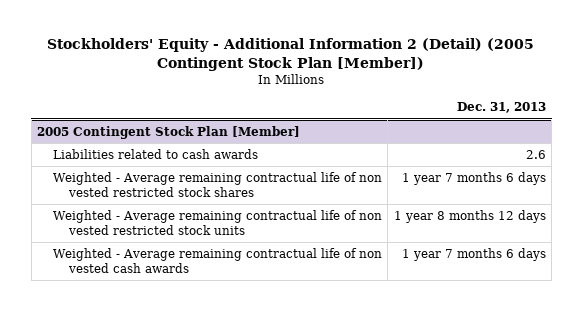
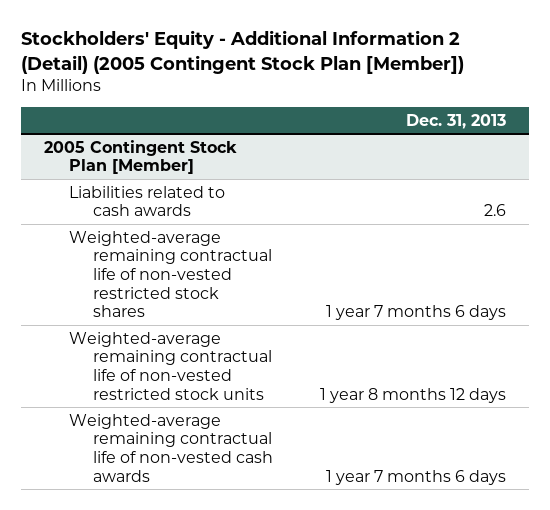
[52,172,382,197] Weighted - Average remaining contractual life of non vested restricted stock shares -> [68,230,273,318] Weighted-average remaining contractual life of non-vested restricted stock shares
[52,210,382,235] Weighted - Average remaining contractual life of non vested restricted stock units -> [68,331,273,400] Weighted-average remaining contractual life of non-vested restricted stock units
[52,248,382,273] Weighted - Average remaining contractual life of non vested cash awards -> [68,413,274,482] Weighted-average remaining contractual life of non-vested cash awards

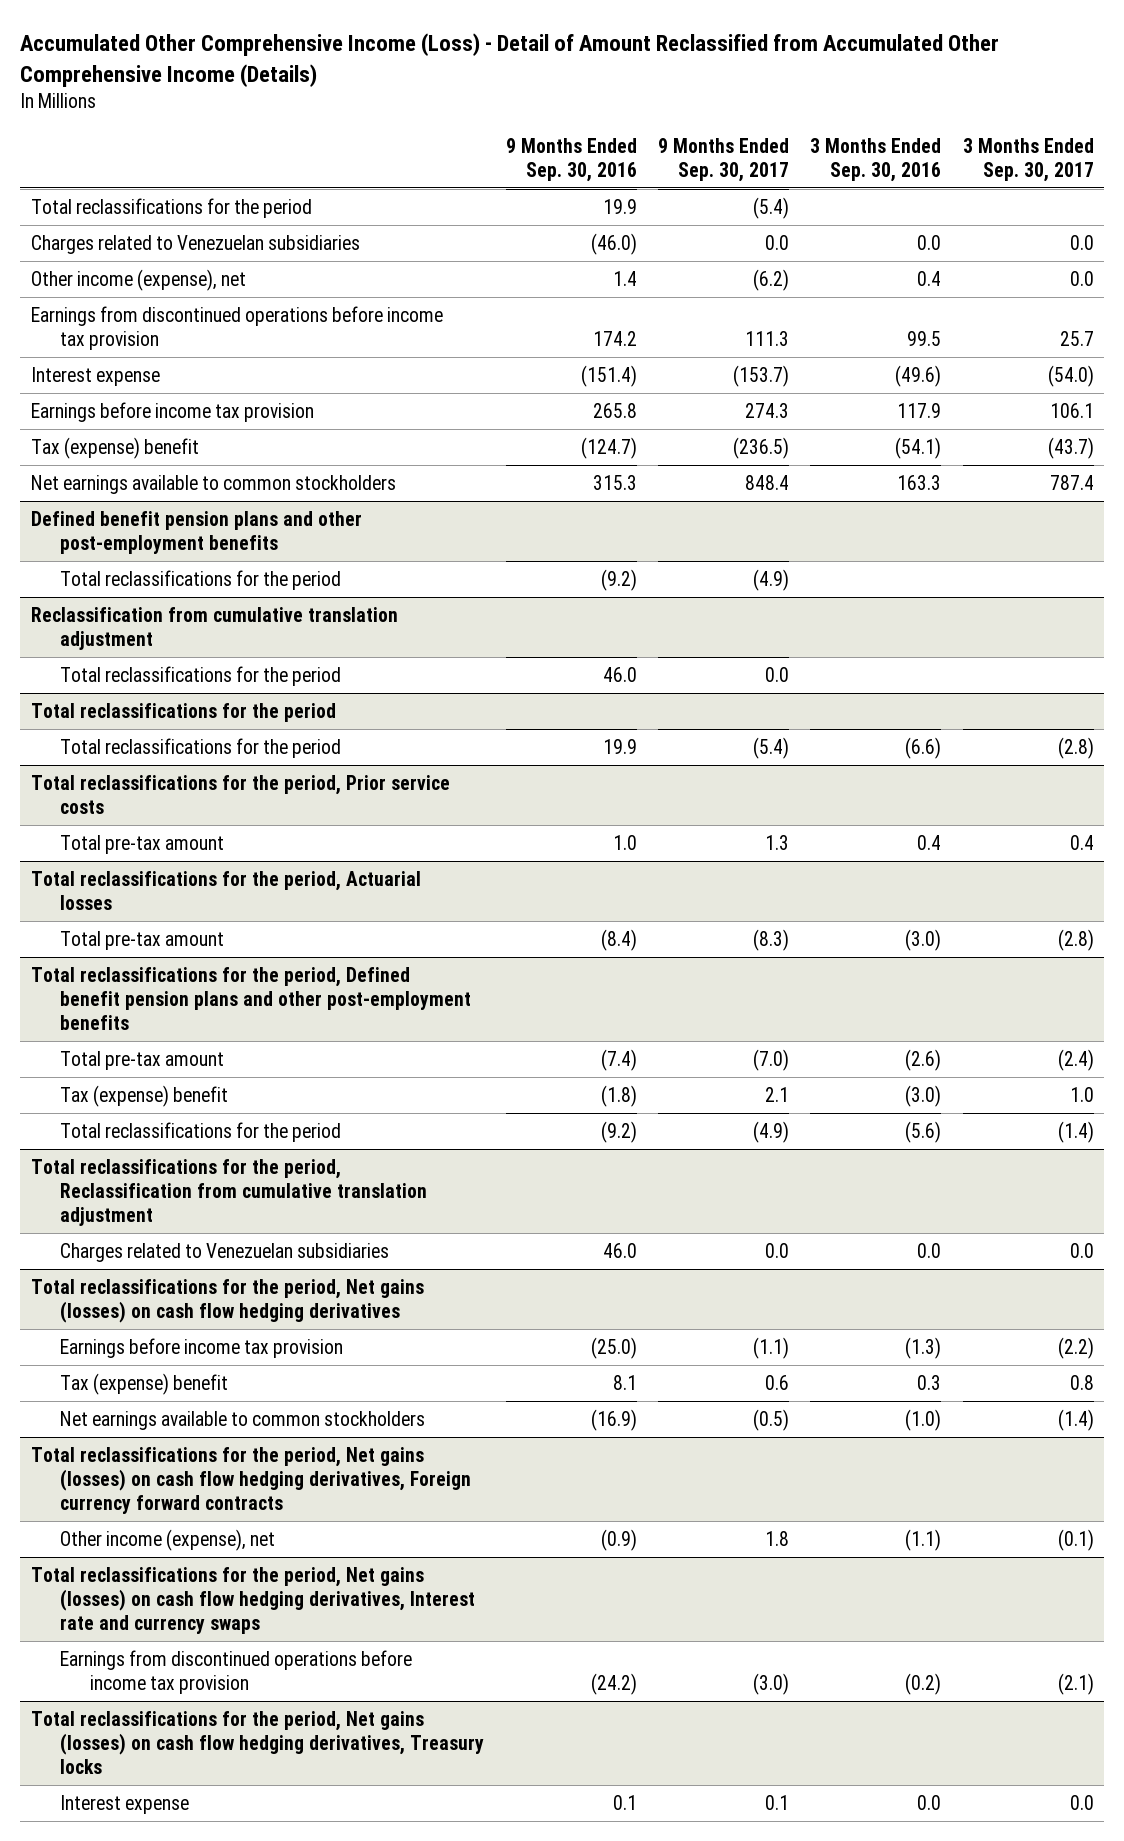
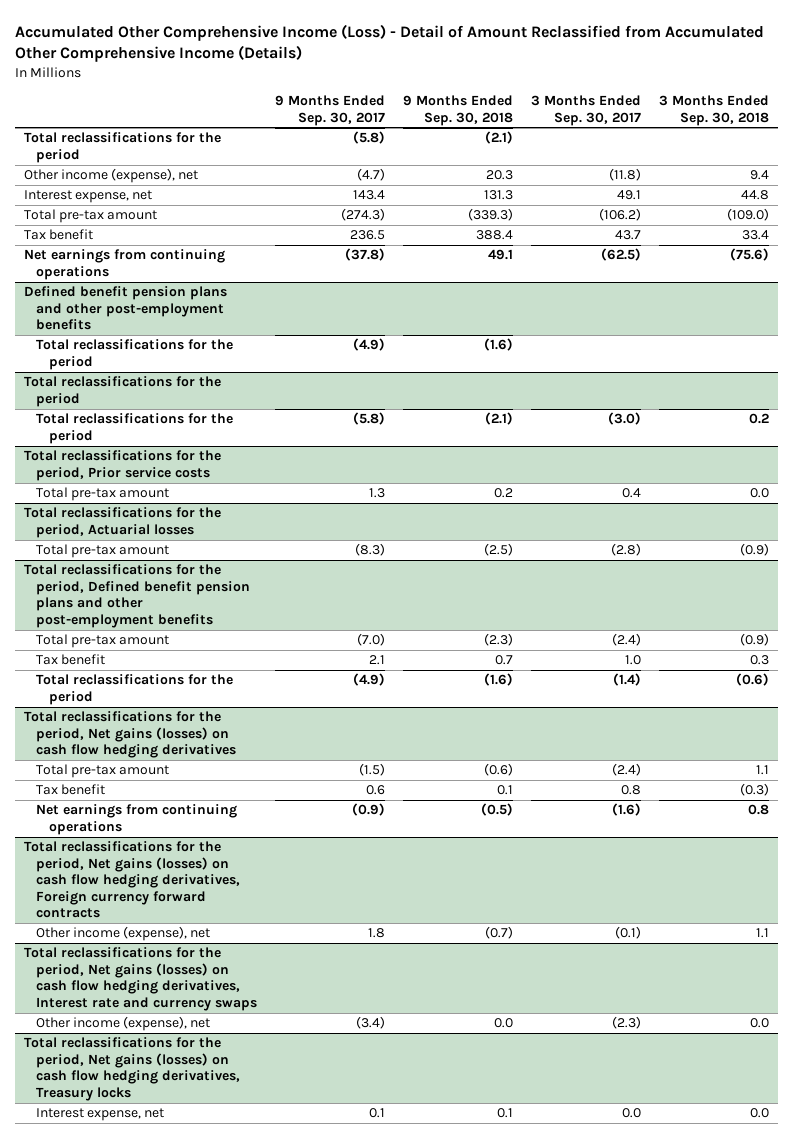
[505,137,637,183] 9 Months Ended Sep. 30, 2016 -> none
[810,137,942,183] 3 Months Ended Sep. 30, 2016 -> none
none -> [403,95,514,126] 9 Months Ended Sep. 30, 2018
none -> [658,95,769,126] 3 Months Ended Sep. 30, 2018
[30,234,360,254] Charges related to Venezuelan subsidiaries -> none
[30,305,443,351] Earnings from discontinued operations before income tax provision -> none
[30,401,314,422] Earnings before income tax provision -> none
[30,474,396,494] Net earnings available to common stockholders -> none
[752,196,789,219] (5.4) -> [353,131,386,145] (5.8)
[752,268,789,291] (6.2) -> [357,168,386,182] (4.7)
[1069,270,1094,286] 0.0 -> [608,168,641,182] (11.8)
[30,366,160,386] Interest expense -> [24,190,153,204] Interest expense, net
[732,364,789,387] (153.7) -> [353,190,386,201] 143.4
[1047,364,1094,387] (54.0) -> [616,190,641,201] 49.1
none -> [24,209,158,224] Total pre-tax amount
[30,436,199,459] Tax (expense) benefit -> [24,229,94,241] Tax benefit
[732,436,789,459] (236.5) -> [350,230,386,241] 236.5
[1047,436,1094,459] (43.7) -> [614,230,641,241] 43.7
none -> [24,249,226,280] Net earnings from continuing operations
[30,606,398,651] Reclassification from cumulative translation adjustment -> none
[60,665,342,686] Total reclassifications for the period -> none
[752,736,789,759] (5.4) -> [353,412,386,426] (5.8)
[1057,736,1094,759] (2.8) -> [607,412,641,426] (3.0)
[60,1084,229,1107] Tax (expense) benefit -> [36,654,106,666] Tax benefit
[30,1158,428,1227] Total reclassifications for the period, Reclassification from cumulative translation adjustment -> none
[60,1242,390,1262] Charges related to Venezuelan subsidiaries -> none
[60,1337,344,1358] Earnings before income tax provision -> none
[60,1410,426,1430] Net earnings available to common stockholders -> none
none -> [36,764,170,779] Total pre-tax amount
[60,1372,229,1395] Tax (expense) benefit -> [36,784,106,796] Tax benefit
none -> [36,804,238,835] Net earnings from continuing operations
[60,1649,413,1695] Earnings from discontinued operations before income tax provision -> none
none -> [36,1016,211,1032] Other income (expense), net
[60,1794,190,1814] Interest expense -> [36,1108,165,1122] Interest expense, net

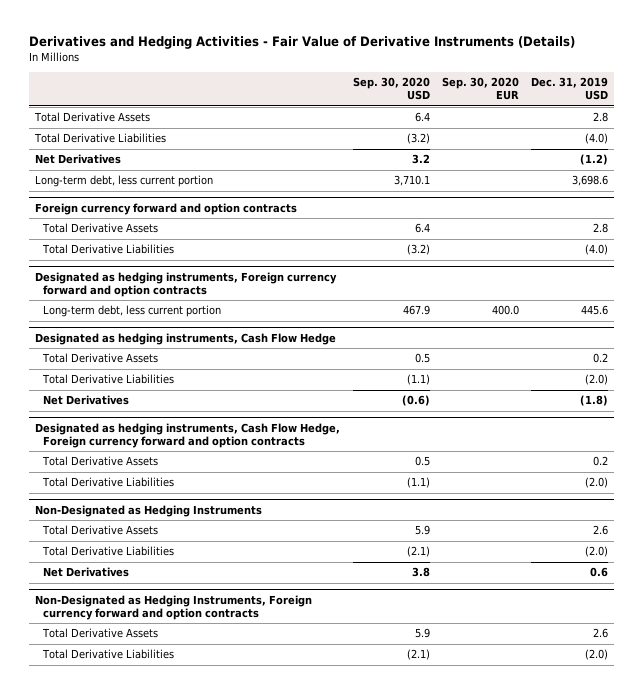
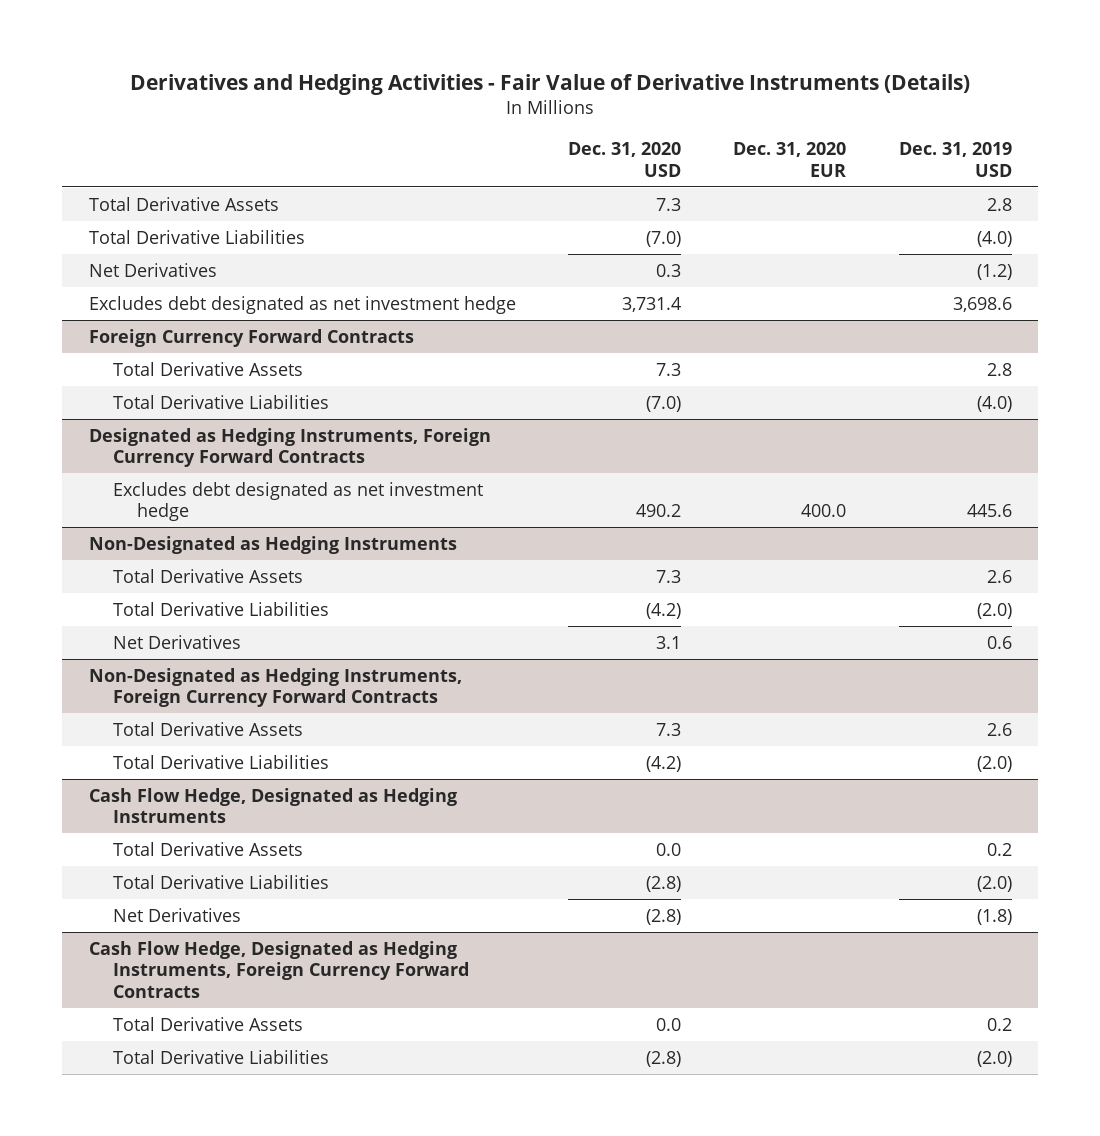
[352,77,430,101] Sep. 30, 2020 USD -> none
[441,77,519,101] Sep. 30, 2020 EUR -> none
none -> [567,142,681,177] Dec. 31, 2020 USD
none -> [733,142,847,177] Dec. 31, 2020 EUR
[35,175,214,188] Long-term debt, less current portion -> [88,295,516,314] Excludes debt designated as net investment hedge
[35,202,298,215] Foreign currency forward and option contracts -> [88,328,414,347] Foreign Currency Forward Contracts
[35,332,337,345] Designated as hedging instruments, Cash Flow Hedge -> none
[42,353,159,364] Total Derivative Assets -> none
[42,374,175,385] Total Derivative Liabilities -> none
[43,395,130,406] Net Derivatives -> none
[35,422,341,448] Designated as hedging instruments, Cash Flow Hedge, Foreign currency forward and option contracts -> none
[42,456,159,467] Total Derivative Assets -> none
[42,477,175,488] Total Derivative Liabilities -> none
[35,271,338,297] Designated as hedging instruments, Foreign currency forward and option contracts -> [88,427,491,468] Designated as Hedging Instruments, Foreign Currency Forward Contracts
[43,305,222,318] Long-term debt, less current portion -> [112,481,483,522] Excludes debt designated as net investment hedge
[35,594,313,620] Non-Designated as Hedging Instruments, Foreign currency forward and option contracts -> [88,667,462,708] Non-Designated as Hedging Instruments, Foreign Currency Forward Contracts
none -> [88,787,457,824] Cash Flow Hedge, Designated as Hedging Instruments
none -> [112,841,303,856] Total Derivative Assets
none -> [112,874,329,889] Total Derivative Liabilities
none -> [112,907,241,922] Net Derivatives
none -> [88,940,469,998] Cash Flow Hedge, Designated as Hedging Instruments, Foreign Currency Forward Contracts
none -> [112,1016,303,1031] Total Derivative Assets
none -> [112,1049,329,1064] Total Derivative Liabilities

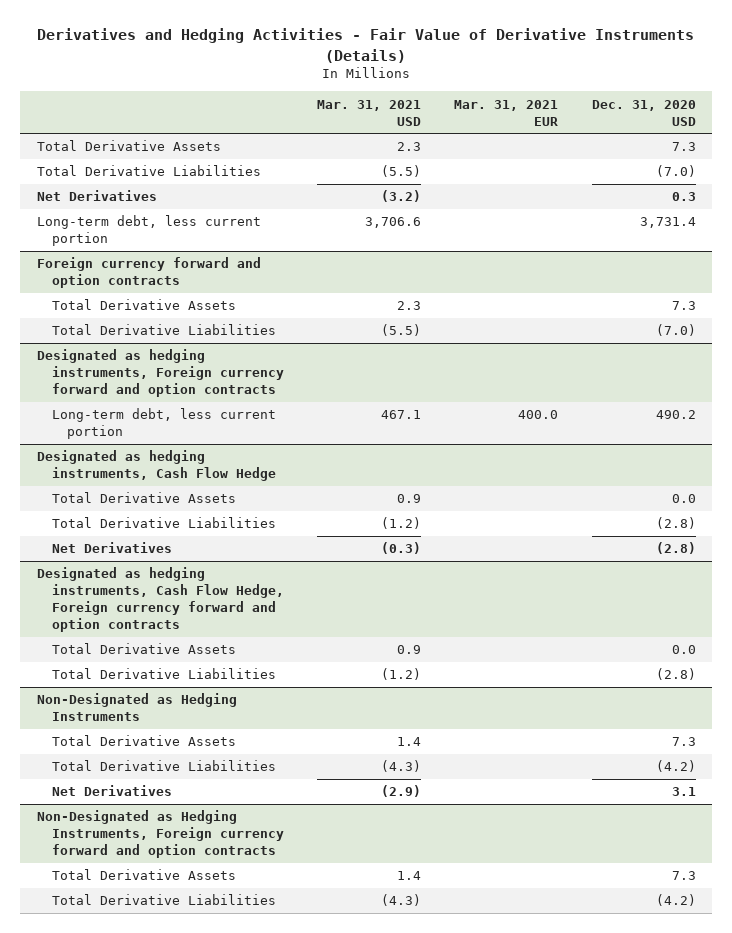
[733,142,847,177] Dec. 31, 2020 EUR -> none
[898,142,1012,177] Dec. 31, 2019 USD -> none
none -> [317,99,422,126] Mar. 31, 2021 USD
none -> [454,99,559,126] Mar. 31, 2021 EUR
[88,295,516,314] Excludes debt designated as net investment hedge -> [36,215,261,247] Long-term debt, less current portion
[88,328,414,347] Foreign Currency Forward Contracts -> [36,257,261,289] Foreign currency forward and option contracts
[88,427,491,468] Designated as Hedging Instruments, Foreign Currency Forward Contracts -> [36,349,284,398] Designated as hedging instruments, Foreign currency forward and option contracts
[112,481,483,522] Excludes debt designated as net investment hedge -> [51,408,276,440] Long-term debt, less current portion
none -> [36,450,276,482] Designated as hedging instruments, Cash Flow Hedge
none -> [51,492,236,504] Total Derivative Assets
none -> [51,517,276,529] Total Derivative Liabilities
none -> [51,542,172,554] Net Derivatives
none -> [36,567,284,632] Designated as hedging instruments, Cash Flow Hedge, Foreign currency forward and option contracts
none -> [51,643,236,655] Total Derivative Assets
none -> [51,668,276,680] Total Derivative Liabilities
[88,667,462,708] Non-Designated as Hedging Instruments, Foreign Currency Forward Contracts -> [36,810,284,859] Non-Designated as Hedging Instruments, Foreign currency forward and option contracts
[88,787,457,824] Cash Flow Hedge, Designated as Hedging Instruments -> none
[112,841,303,856] Total Derivative Assets -> none
[112,874,329,889] Total Derivative Liabilities -> none
[112,907,241,922] Net Derivatives -> none
[88,940,469,998] Cash Flow Hedge, Designated as Hedging Instruments, Foreign Currency Forward Contracts -> none
[112,1016,303,1031] Total Derivative Assets -> none
[112,1049,329,1064] Total Derivative Liabilities -> none

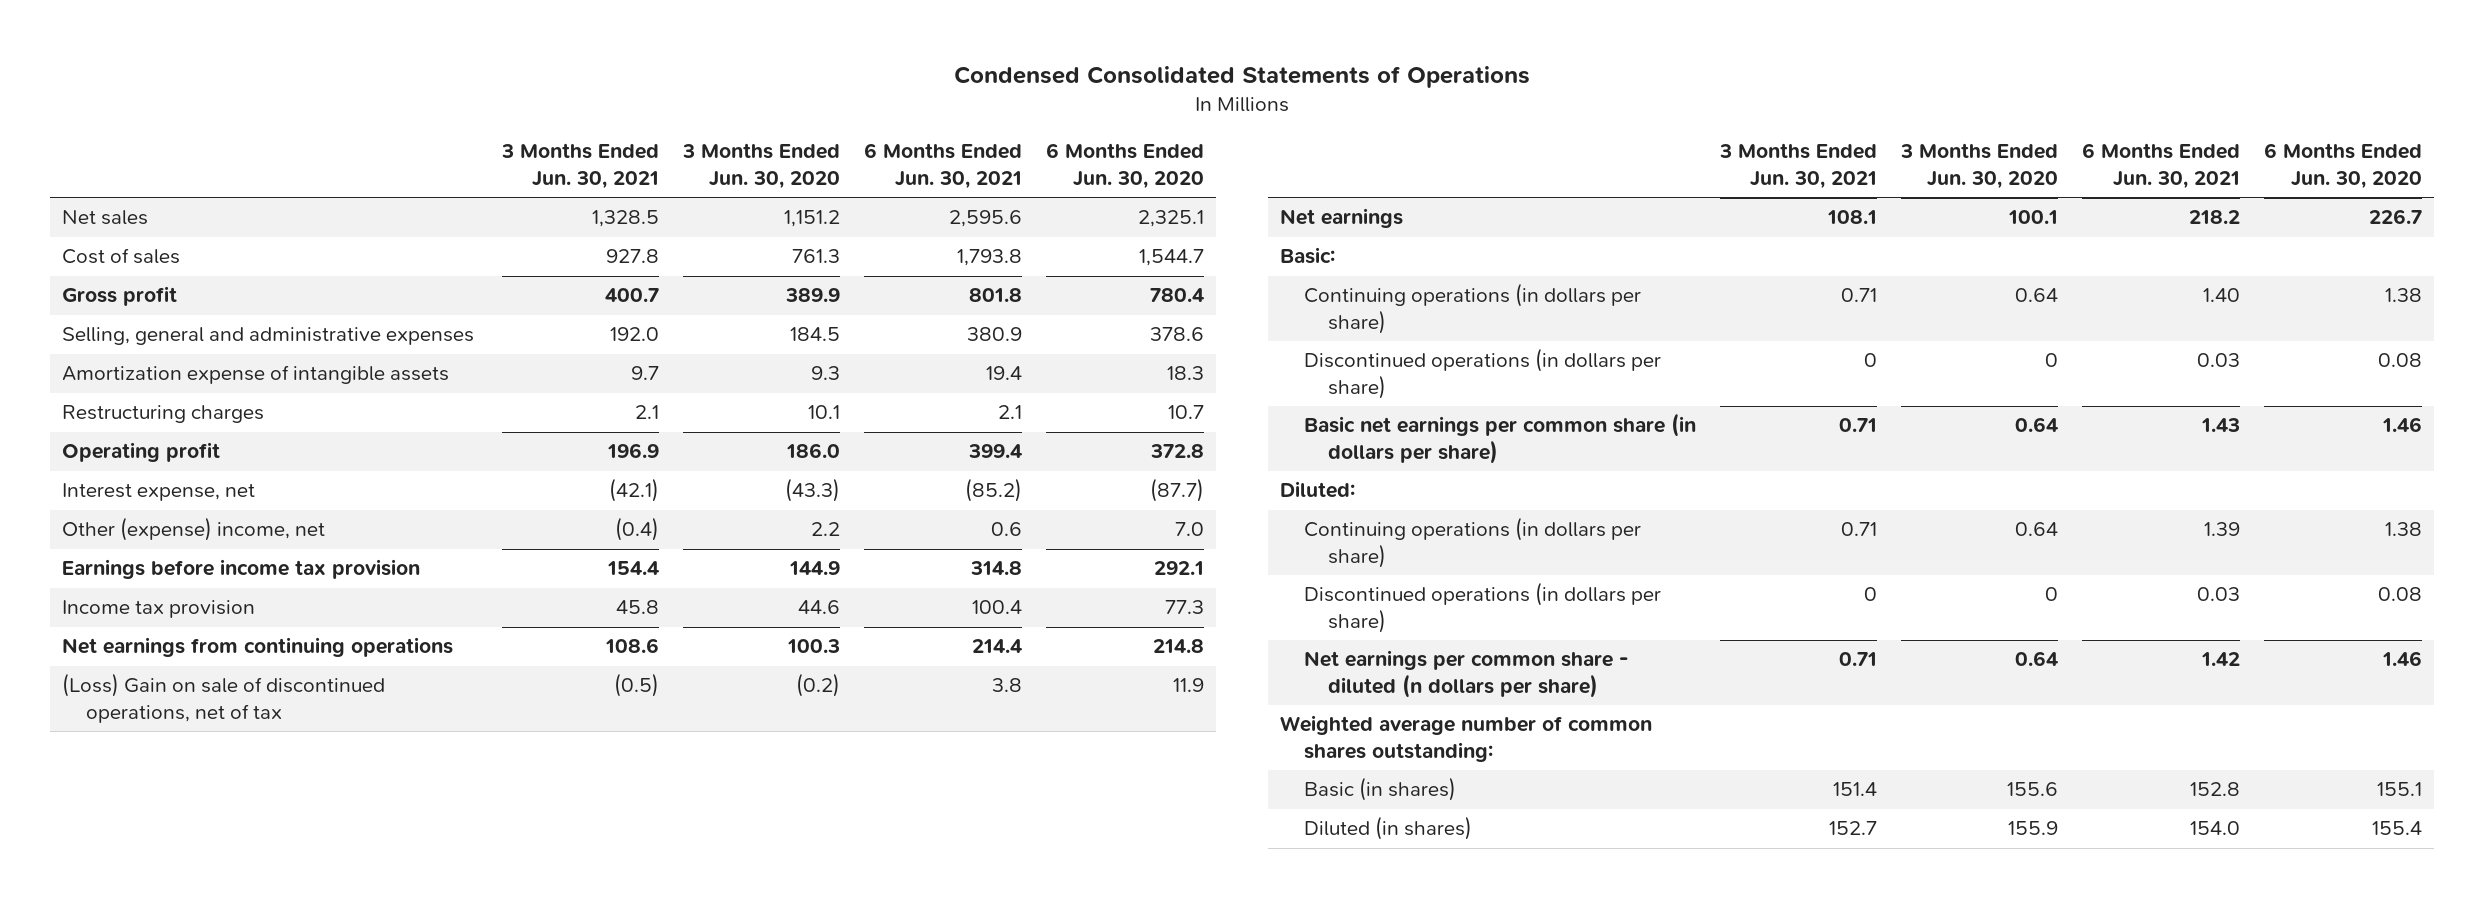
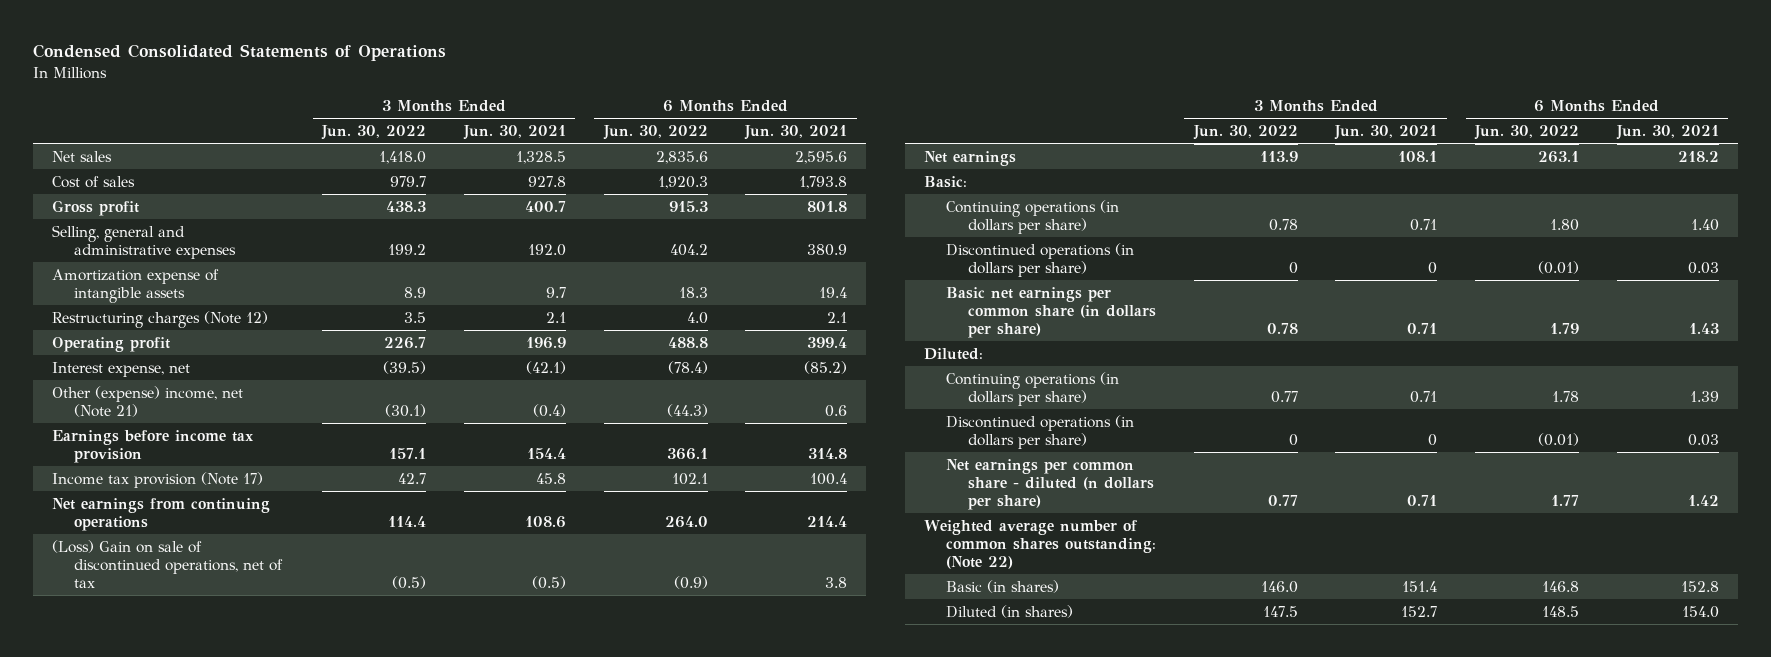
[682,143,841,189] 3 Months Ended Jun. 30, 2020 -> none
[1046,143,1205,189] 6 Months Ended Jun. 30, 2020 -> none
none -> [321,125,427,141] Jun. 30, 2022
none -> [602,125,708,141] Jun. 30, 2022
[62,405,265,424] Restructuring charges -> [52,310,269,328] Restructuring charges (Note 12)
[62,517,326,542] Other (expense) income, net -> [52,385,244,417] Other (expense) income, net (Note 21)
[62,600,256,619] Income tax provision -> [52,471,264,488] Income tax provision (Note 17)
[1280,715,1653,763] Weighted average number of common shares outstanding: -> [923,519,1156,569] Weighted average number of common shares outstanding: (Note 22)

